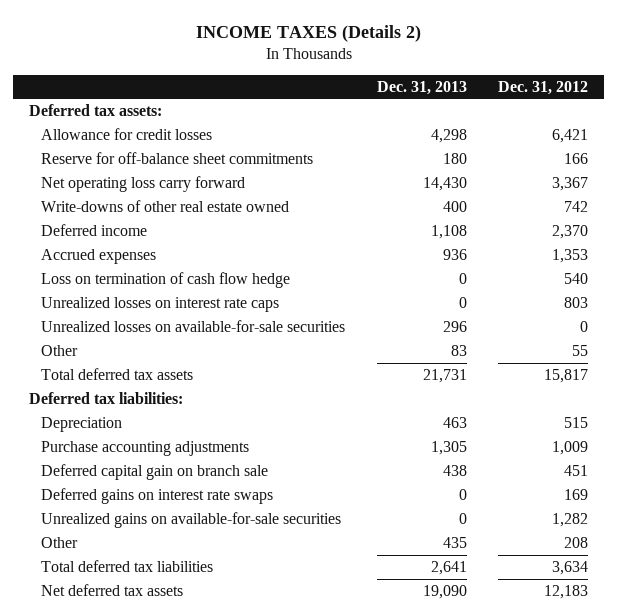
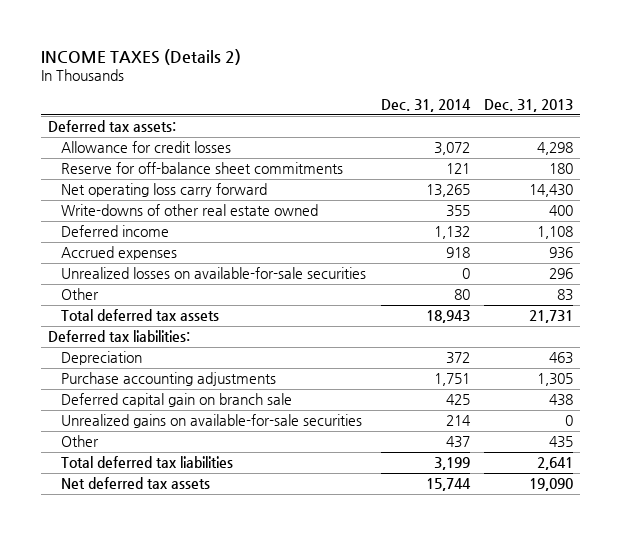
[498,80,589,95] Dec. 31, 2012 -> none
none -> [380,98,471,112] Dec. 31, 2014
[41,271,291,288] Loss on termination of cash flow hedge -> none
[41,296,280,312] Unrealized losses on interest rate caps -> none
[41,487,274,504] Deferred gains on interest rate swaps -> none

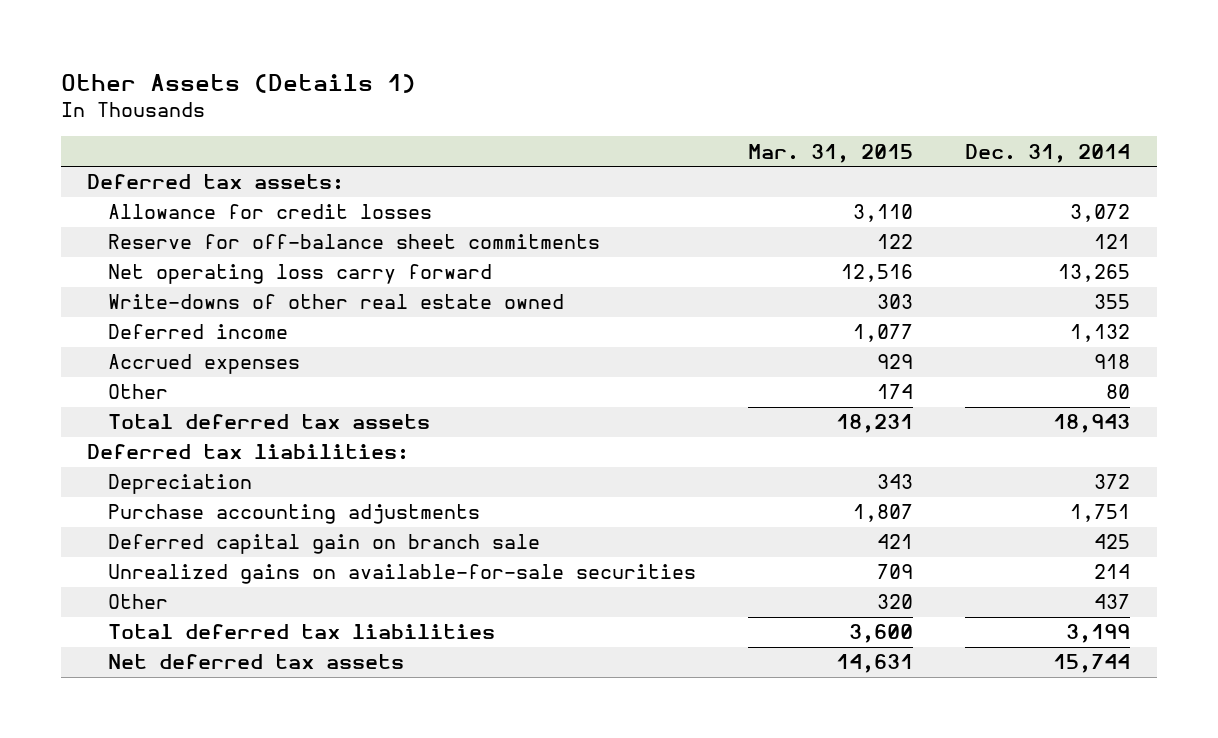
[41,48,242,65] INCOME TAXES (Details 2) -> [61,74,417,94] Other Assets (Details 1)
[483,98,573,112] Dec. 31, 2013 -> none
none -> [747,143,913,163] Mar. 31, 2015
[61,267,367,280] Unrealized losses on available-for-sale securities -> none

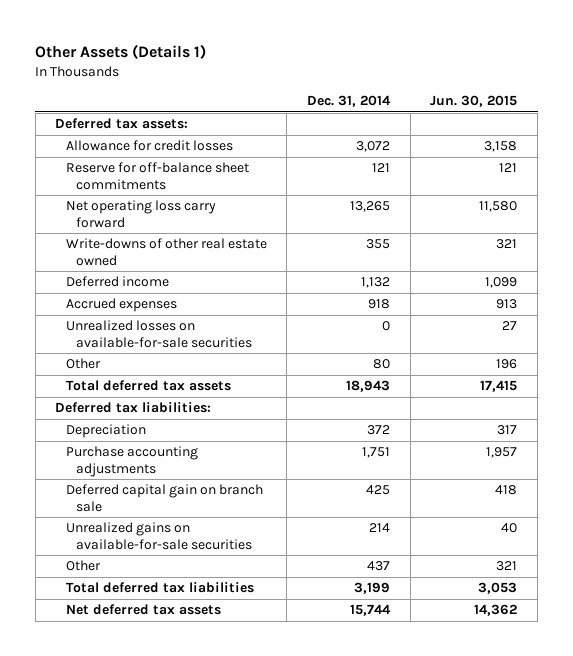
[747,143,913,163] Mar. 31, 2015 -> none
none -> [430,94,518,107] Jun. 30, 2015
none -> [65,320,253,348] Unrealized losses on available-for-sale securities

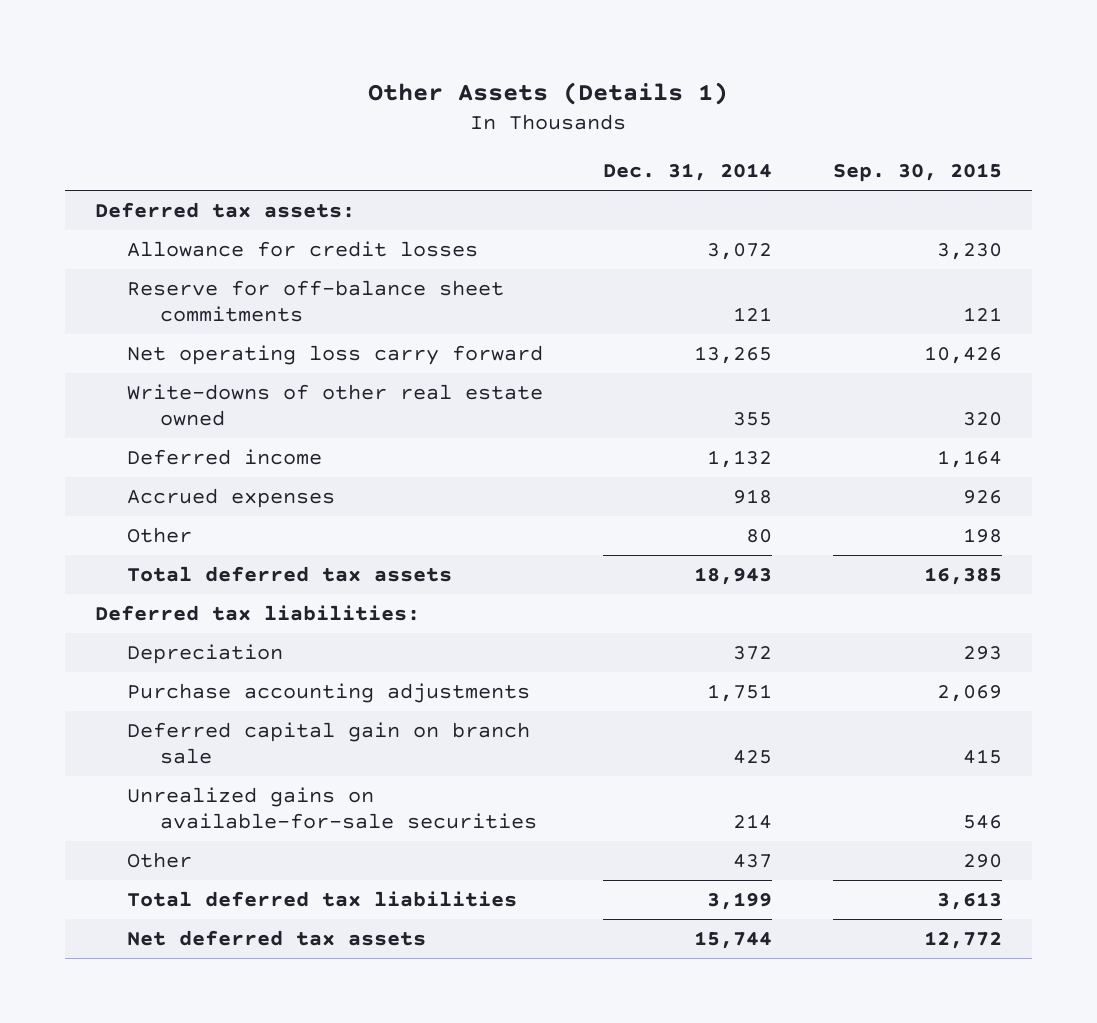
[430,94,518,107] Jun. 30, 2015 -> none
none -> [832,163,1002,183] Sep. 30, 2015
[65,320,253,348] Unrealized losses on available-for-sale securities -> none

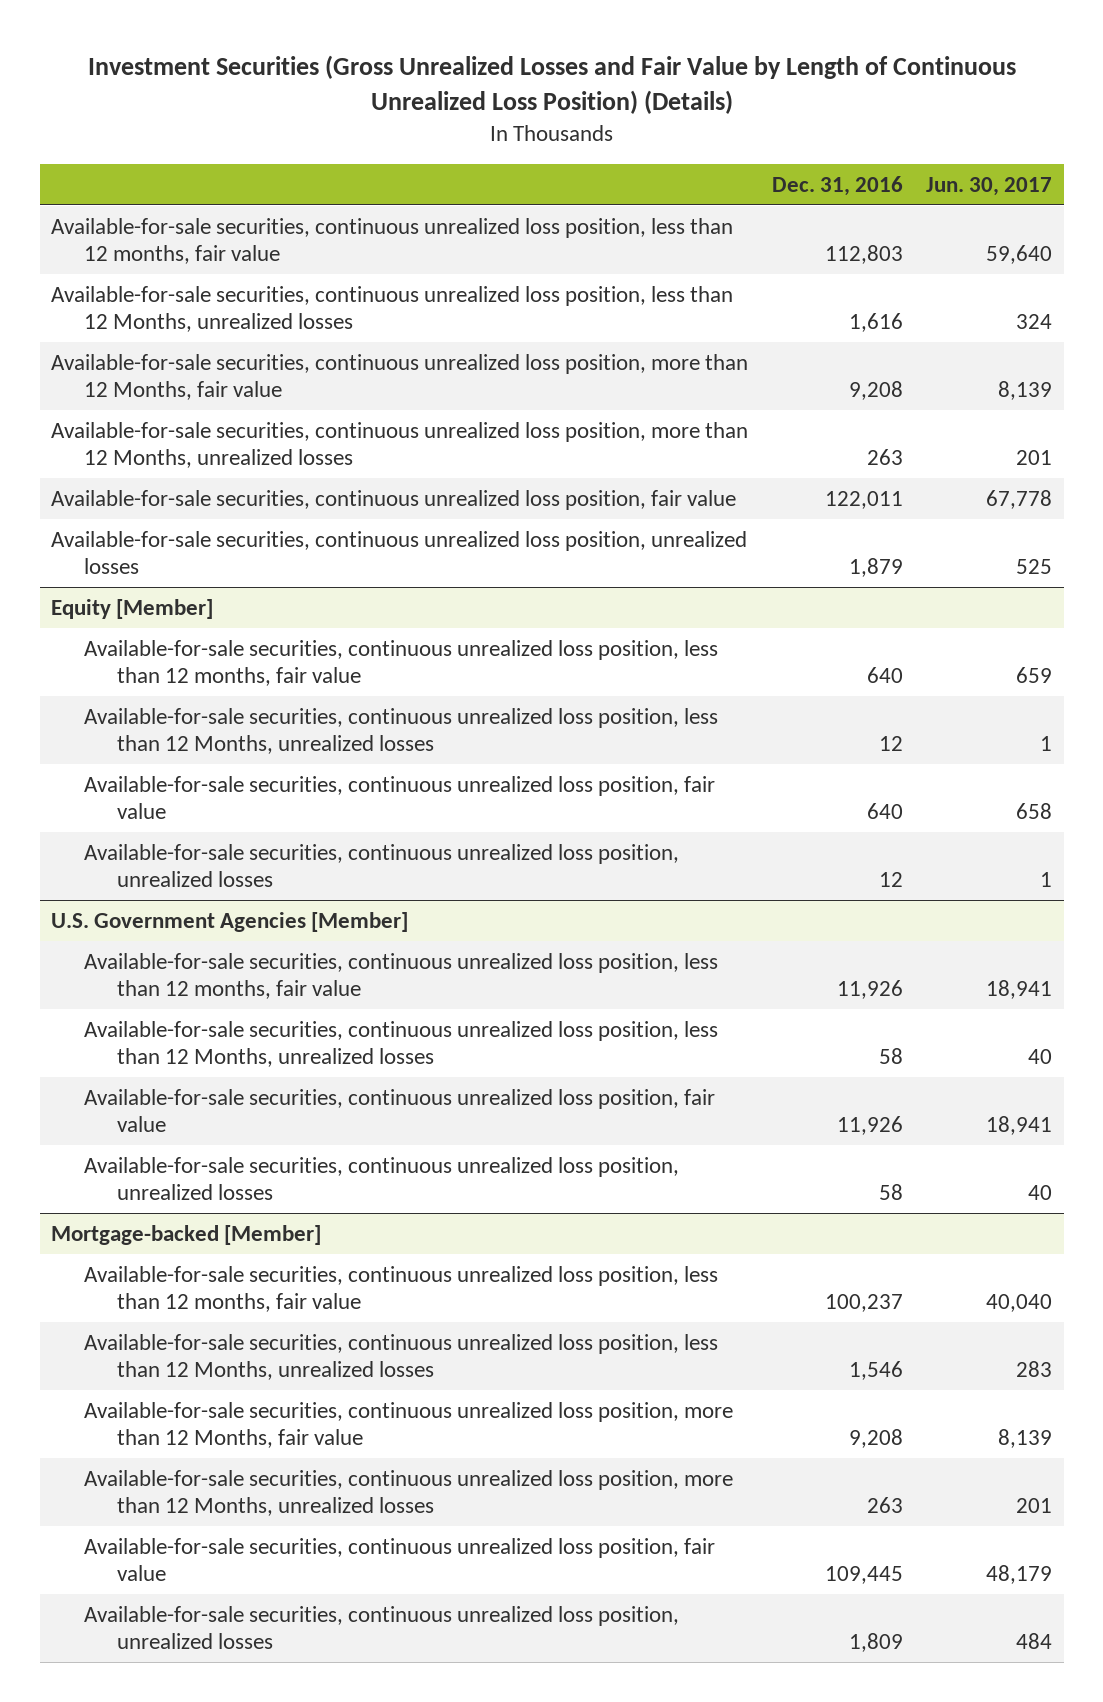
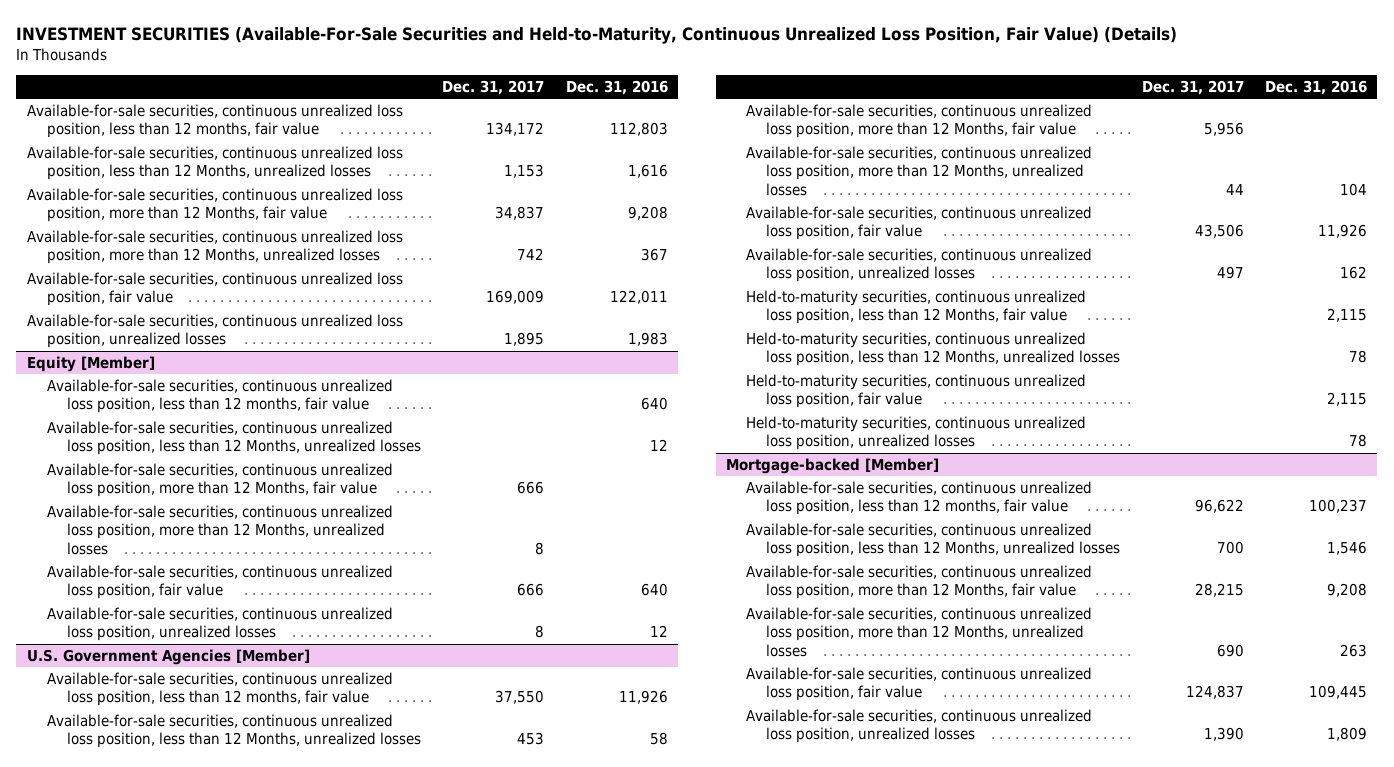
[87,54,1016,115] Investment Securities (Gross Unrealized Losses and Fair Value by Length of Continuous Unrealized Loss Position) (Details) -> [16,26,1178,44] INVESTMENT SECURITIES (Available-For-Sale Securities and Held-to-Maturity, Continuous Unrealized Loss Position, Fair Value) (Details)
[926,176,1053,196] Jun. 30, 2017 -> none
none -> [442,79,545,95] Dec. 31, 2017
[866,448,903,465] 263 -> [640,248,668,262] 367
[848,557,903,577] 1,879 -> [627,332,668,347] 1,983
none -> [47,463,394,498] Available-for-sale securities, continuous unrealized loss position, more than 12 Months, fair value
none -> [47,505,394,555] Available-for-sale securities, continuous unrealized loss position, more than 12 Months, unrealized losses
none -> [746,104,1093,139] Available-for-sale securities, continuous unrealized loss position, more than 12 Months, fair value
none -> [746,146,1093,196] Available-for-sale securities, continuous unrealized loss position, more than 12 Months, unrealized losses
[878,1183,903,1200] 58 -> [1339,266,1367,280] 162
none -> [746,290,1087,325] Held-to-maturity securities, continuous unrealized loss position, less than 12 Months, fair value
none -> [746,332,1121,367] Held-to-maturity securities, continuous unrealized loss position, less than 12 Months, unrealized losses
none -> [746,374,1087,409] Held-to-maturity securities, continuous unrealized loss position, fair value
none -> [746,416,1087,451] Held-to-maturity securities, continuous unrealized loss position, unrealized losses

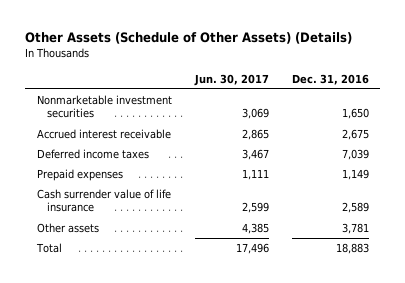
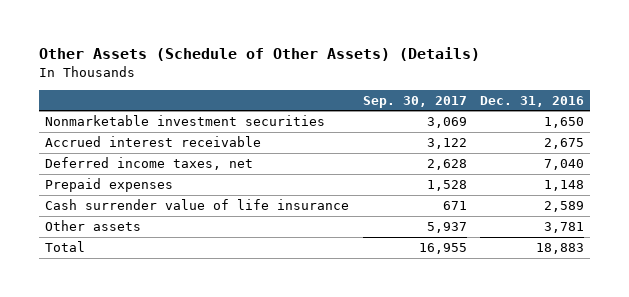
[193,73,269,86] Jun. 30, 2017 -> none
none -> [362,95,467,108] Sep. 30, 2017
[36,149,149,160] Deferred income taxes -> [45,157,254,171] Deferred income taxes, net
[341,149,369,161] 7,039 -> [543,159,584,171] 7,040
[341,169,369,181] 1,149 -> [543,180,584,192] 1,148

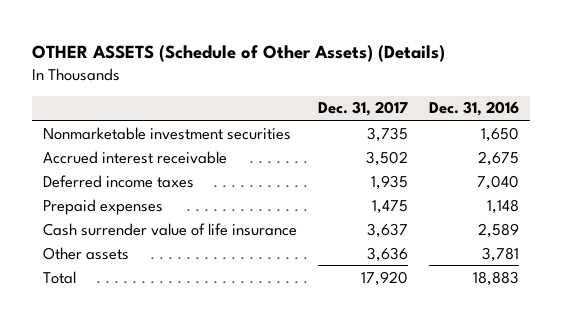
[38,47,480,62] Other Assets (Schedule of Other Assets) (Details) -> [32,44,446,62] OTHER ASSETS (Schedule of Other Assets) (Details)
[362,95,467,108] Sep. 30, 2017 -> none
none -> [318,101,409,117] Dec. 31, 2017
[45,157,254,171] Deferred income taxes, net -> [43,174,195,188] Deferred income taxes

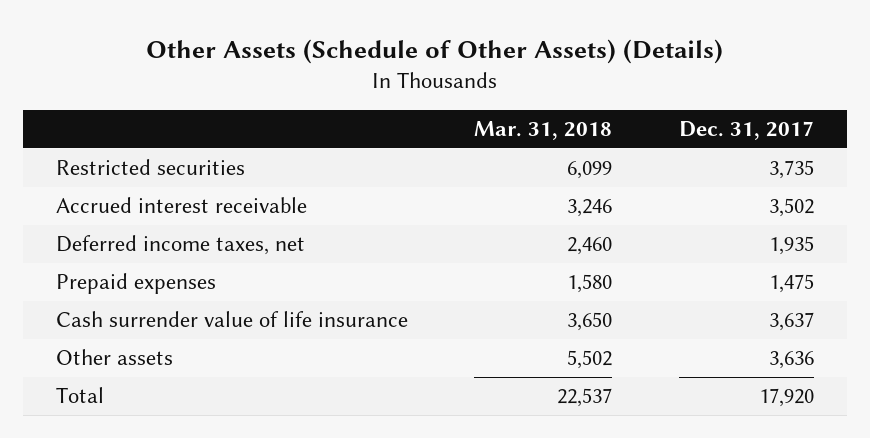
[32,44,446,62] OTHER ASSETS (Schedule of Other Assets) (Details) -> [145,38,723,64] Other Assets (Schedule of Other Assets) (Details)
[429,101,520,117] Dec. 31, 2016 -> none
none -> [474,121,613,141] Mar. 31, 2018
[43,126,292,140] Nonmarketable investment securities -> [56,159,246,176] Restricted securities
[43,174,195,188] Deferred income taxes -> [56,235,306,256] Deferred income taxes, net

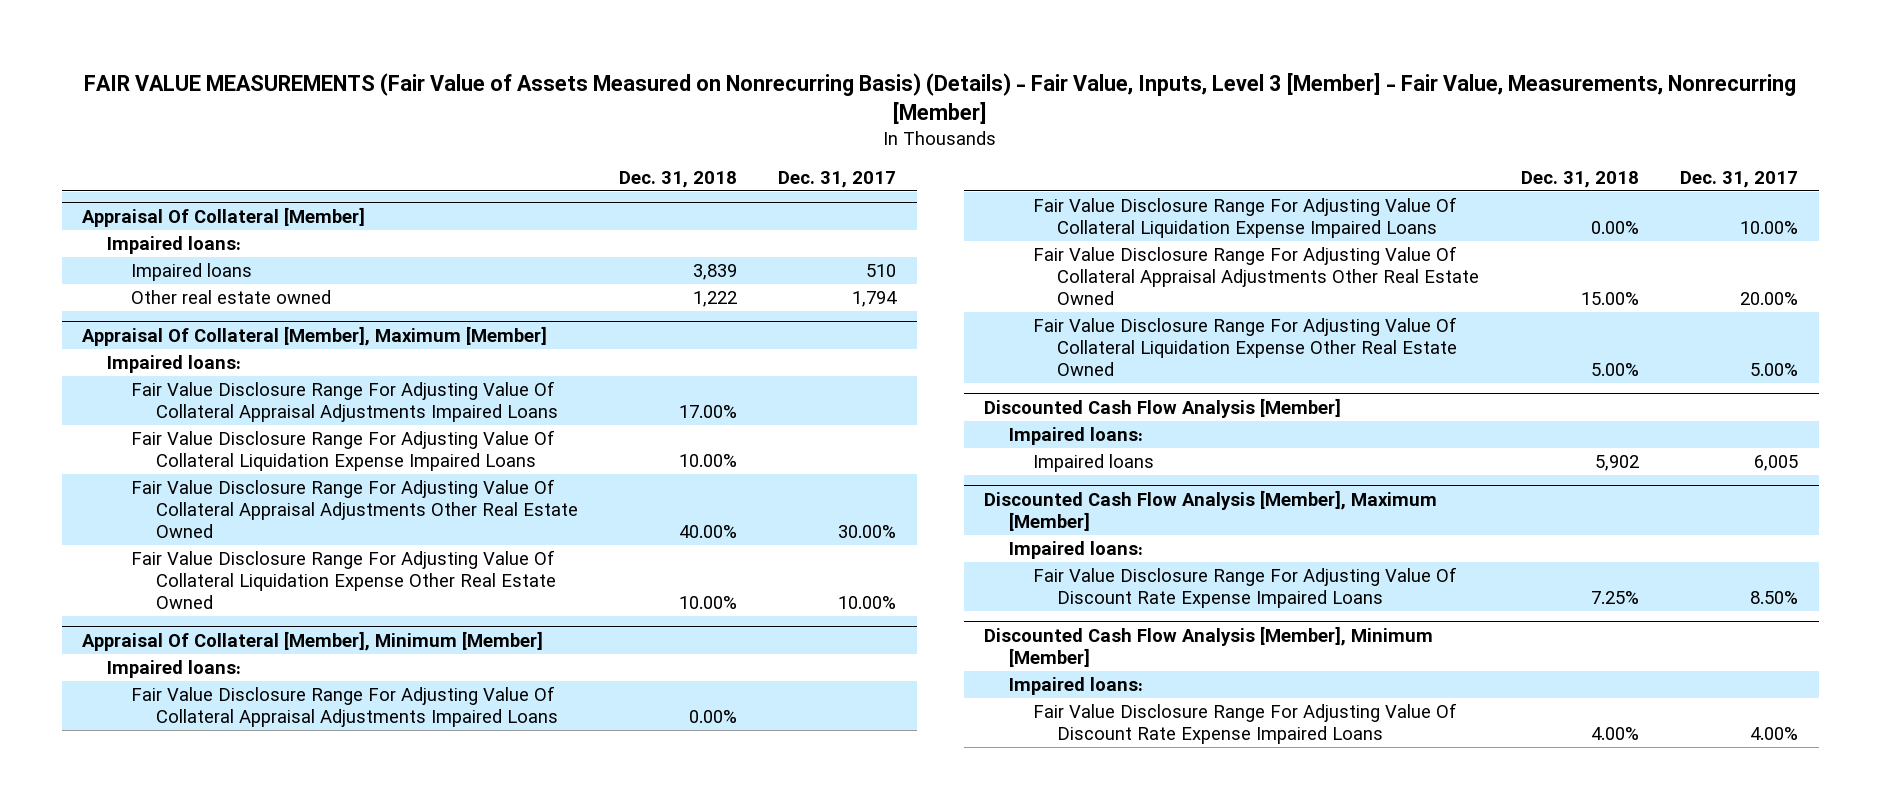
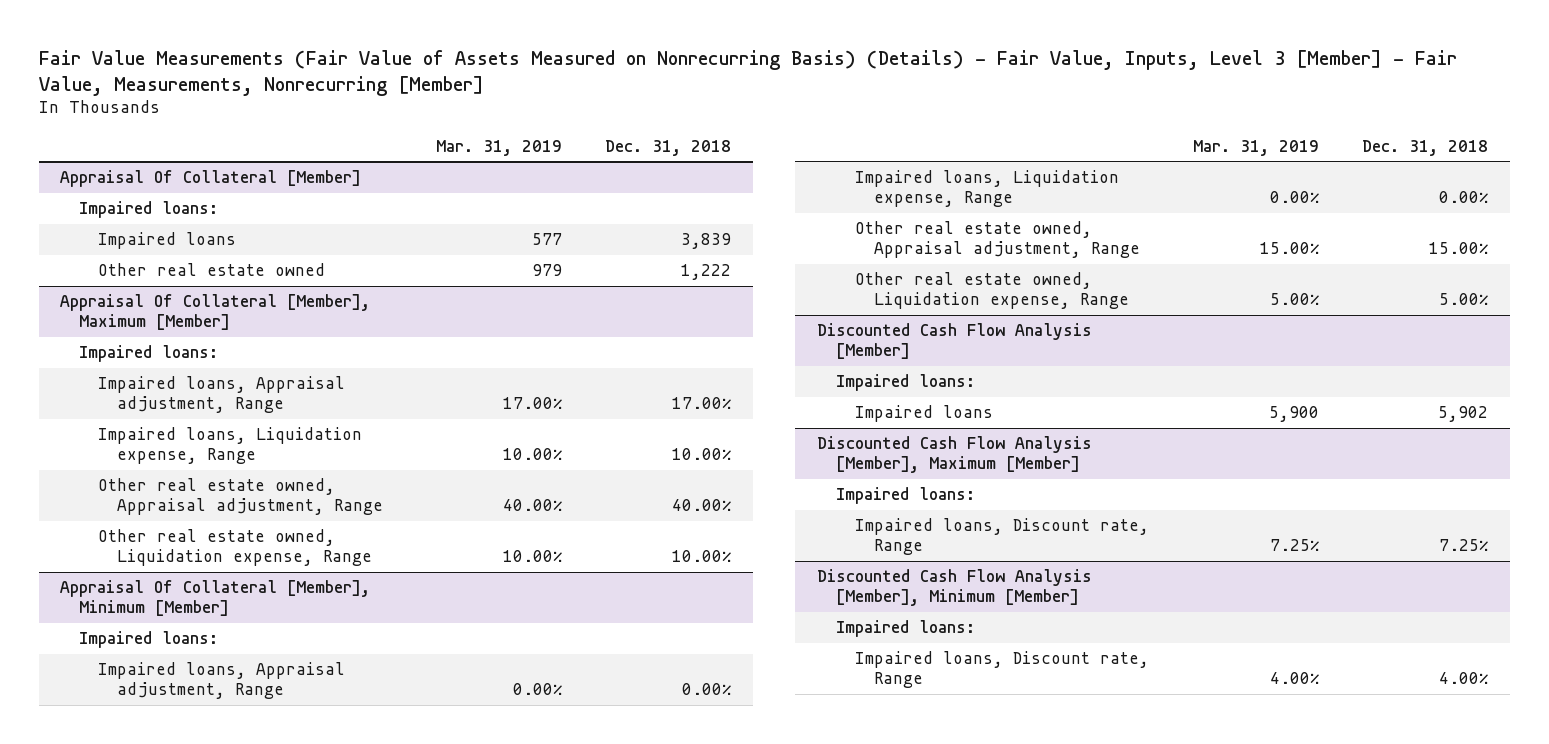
[84,72,1797,124] FAIR VALUE MEASUREMENTS (Fair Value of Assets Measured on Nonrecurring Basis) (Details) - Fair Value, Inputs, Level 3 [Member] - Fair Value, Measurements, Nonrecurring [Member] -> [38,49,1457,96] Fair Value Measurements (Fair Value of Assets Measured on Nonrecurring Basis) (Details) - Fair Value, Inputs, Level 3 [Member] - Fair Value, Measurements, Nonrecurring [Member]
[778,170,897,188] Dec. 31, 2017 -> none
none -> [435,139,562,156] Mar. 31, 2019
[131,381,558,423] Fair Value Disclosure Range For Adjusting Value Of Collateral Appraisal Adjustments Impaired Loans -> [98,376,346,413] Impaired loans, Appraisal adjustment, Range
[131,430,556,472] Fair Value Disclosure Range For Adjusting Value Of Collateral Liquidation Expense Impaired Loans -> [98,427,363,464] Impaired loans, Liquidation expense, Range
[131,479,578,538] Fair Value Disclosure Range For Adjusting Value Of Collateral Appraisal Adjustments Other Real Estate Owned -> [98,478,383,515] Other real estate owned, Appraisal adjustment, Range
[131,550,556,609] Fair Value Disclosure Range For Adjusting Value Of Collateral Liquidation Expense Other Real Estate Owned -> [98,529,372,566] Other real estate owned, Liquidation expense, Range
[131,686,558,728] Fair Value Disclosure Range For Adjusting Value Of Collateral Appraisal Adjustments Impaired Loans -> [98,662,346,699] Impaired loans, Appraisal adjustment, Range
[1033,197,1458,239] Fair Value Disclosure Range For Adjusting Value Of Collateral Liquidation Expense Impaired Loans -> [854,170,1119,207] Impaired loans, Liquidation expense, Range
[1033,246,1480,305] Fair Value Disclosure Range For Adjusting Value Of Collateral Appraisal Adjustments Other Real Estate Owned -> [854,221,1140,258] Other real estate owned, Appraisal adjustment, Range
[1033,317,1458,376] Fair Value Disclosure Range For Adjusting Value Of Collateral Liquidation Expense Other Real Estate Owned -> [854,272,1129,309] Other real estate owned, Liquidation expense, Range
[1033,567,1458,609] Fair Value Disclosure Range For Adjusting Value Of Discount Rate Expense Impaired Loans -> [854,518,1149,555] Impaired loans, Discount rate, Range
[1033,703,1458,745] Fair Value Disclosure Range For Adjusting Value Of Discount Rate Expense Impaired Loans -> [854,651,1149,688] Impaired loans, Discount rate, Range

